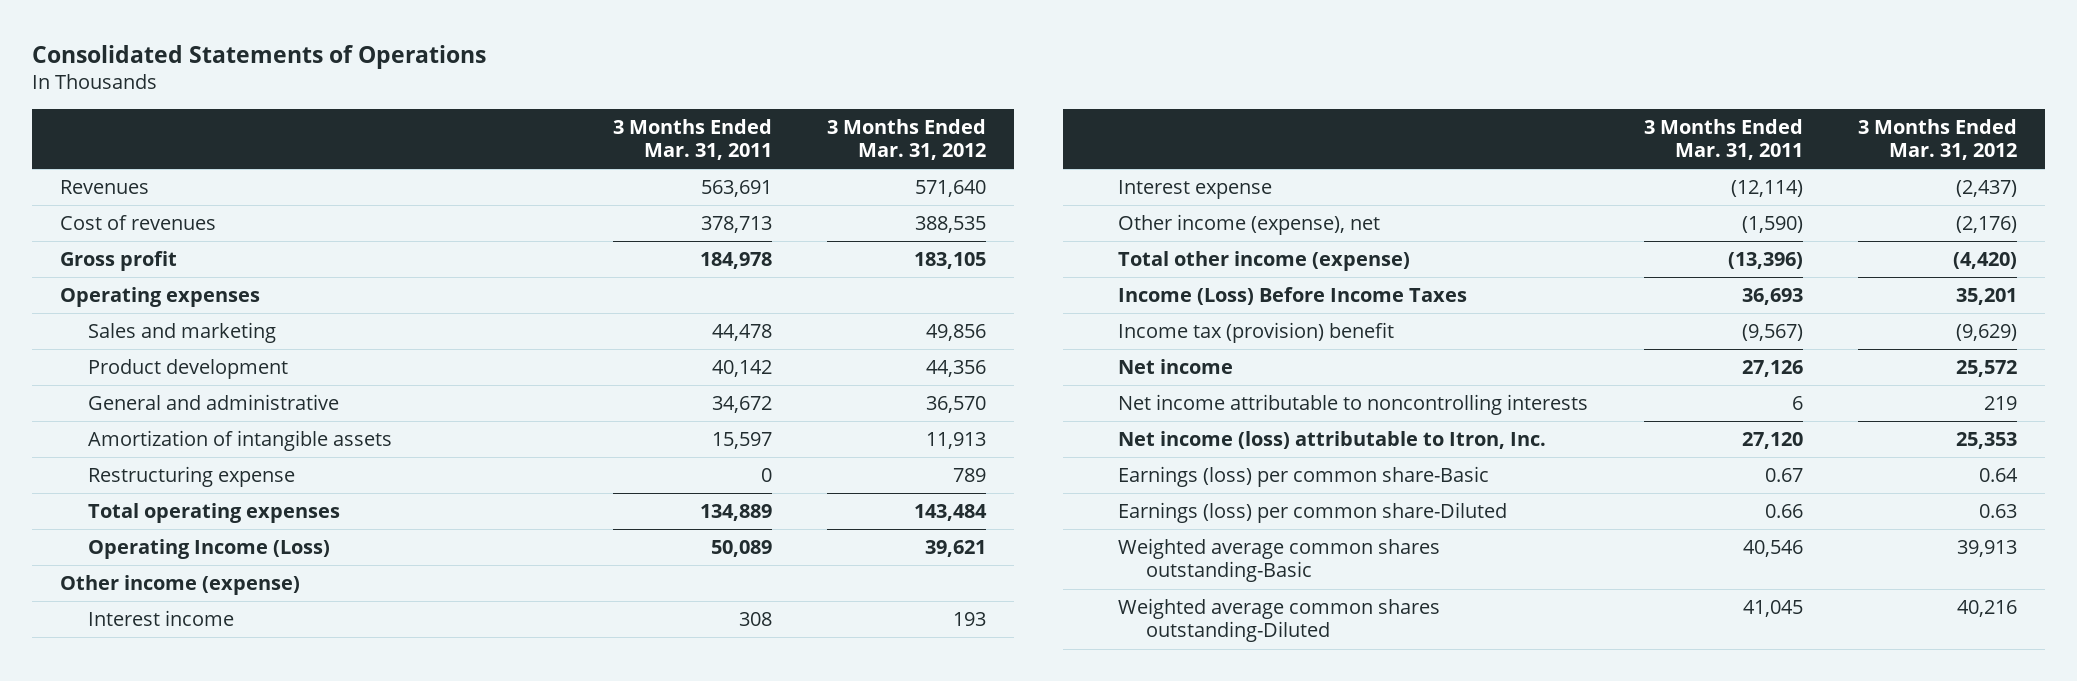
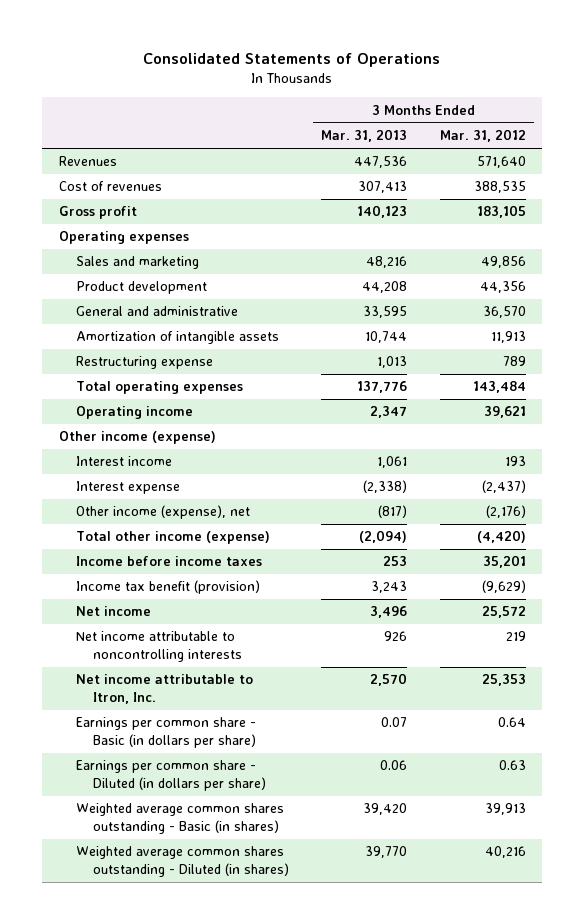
[612,118,772,161] 3 Months Ended Mar. 31, 2011 -> none
none -> [321,129,408,143] Mar. 31, 2013
[87,539,330,560] Operating Income (Loss) -> [75,406,193,420] Operating income
[1118,287,1468,306] Income (Loss) Before Income Taxes -> [75,556,262,567] Income before income taxes
[1118,322,1395,344] Income tax (provision) benefit -> [75,580,260,595] Income tax benefit (provision)
[1118,431,1547,450] Net income (loss) attributable to Itron, Inc. -> [75,674,253,704] Net income attributable to Itron, Inc.
[1118,466,1490,488] Earnings (loss) per common share-Basic -> [75,717,256,748] Earnings per common share - Basic (in dollars per share)
[1118,502,1508,524] Earnings (loss) per common share-Diluted -> [75,760,266,791] Earnings per common share - Diluted (in dollars per share)
[1118,538,1441,583] Weighted average common shares outstanding-Basic -> [75,803,284,834] Weighted average common shares outstanding - Basic (in shares)
[1118,598,1441,643] Weighted average common shares outstanding-Diluted -> [75,846,289,877] Weighted average common shares outstanding - Diluted (in shares)

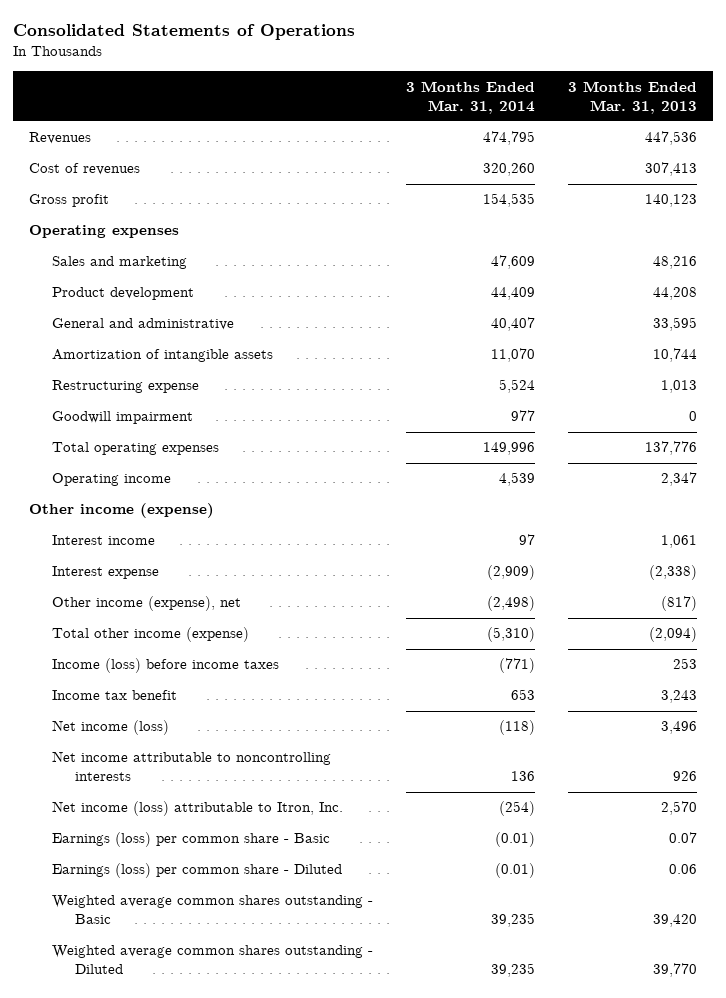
[440,129,527,143] Mar. 31, 2012 -> none
none -> [406,80,536,114] 3 Months Ended Mar. 31, 2014
none -> [52,411,194,425] Goodwill impairment
[75,556,262,567] Income before income taxes -> [52,658,280,674] Income (loss) before income taxes
[75,580,260,595] Income tax benefit (provision) -> [52,690,178,701] Income tax benefit
[75,606,151,617] Net income -> [52,720,170,736] Net income (loss)
[75,674,253,704] Net income attributable to Itron, Inc. -> [52,801,344,817] Net income (loss) attributable to Itron, Inc.
[75,717,256,748] Earnings per common share - Basic (in dollars per share) -> [52,832,331,848] Earnings (loss) per common share - Basic
[75,760,266,791] Earnings per common share - Diluted (in dollars per share) -> [52,863,343,879] Earnings (loss) per common share - Diluted
[75,803,284,834] Weighted average common shares outstanding - Basic (in shares) -> [52,895,374,925] Weighted average common shares outstanding - Basic
[75,846,289,877] Weighted average common shares outstanding - Diluted (in shares) -> [52,945,374,975] Weighted average common shares outstanding - Diluted

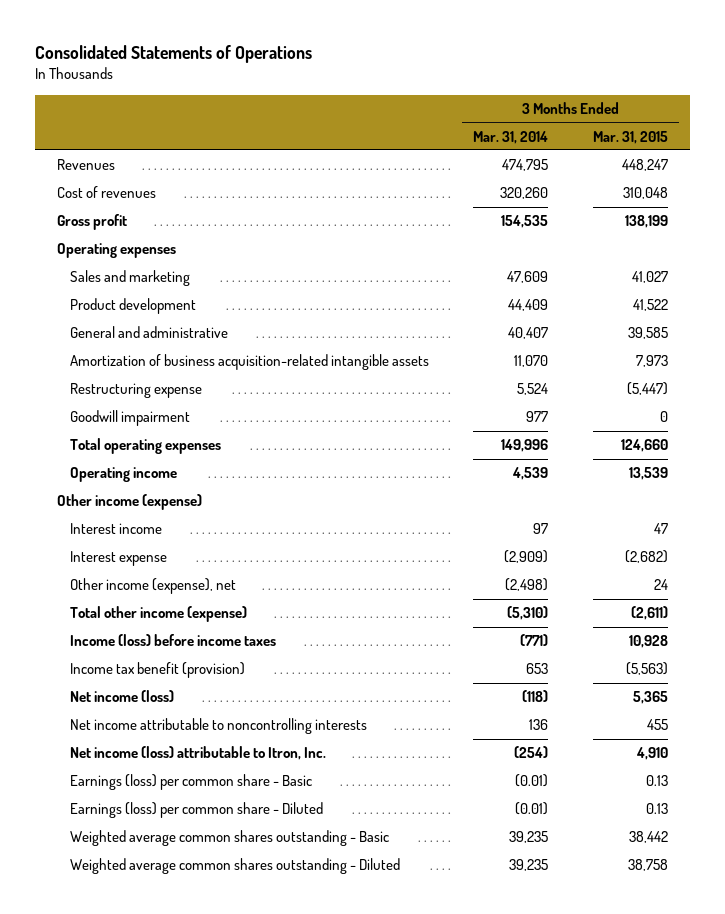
[567,80,697,114] 3 Months Ended Mar. 31, 2013 -> none
none -> [592,130,668,144] Mar. 31, 2015
[52,349,274,363] Amortization of intangible assets -> [70,354,430,371] Amortization of business acquisition-related intangible assets
[52,690,178,701] Income tax benefit -> [70,662,246,679] Income tax benefit (provision)

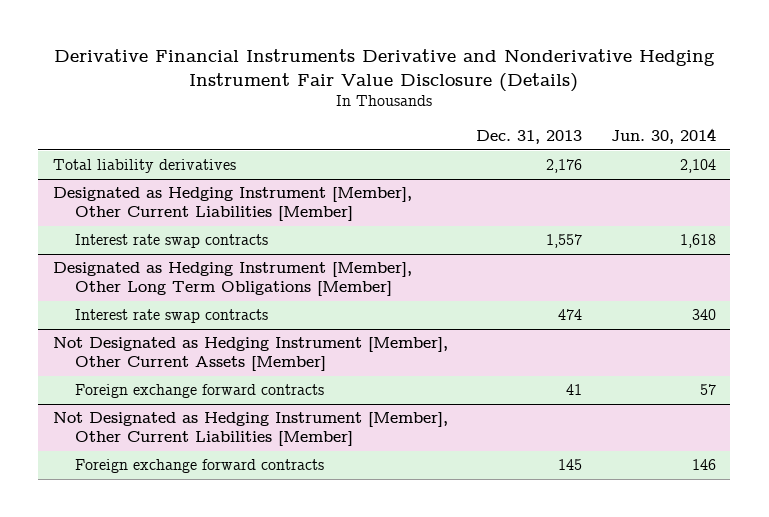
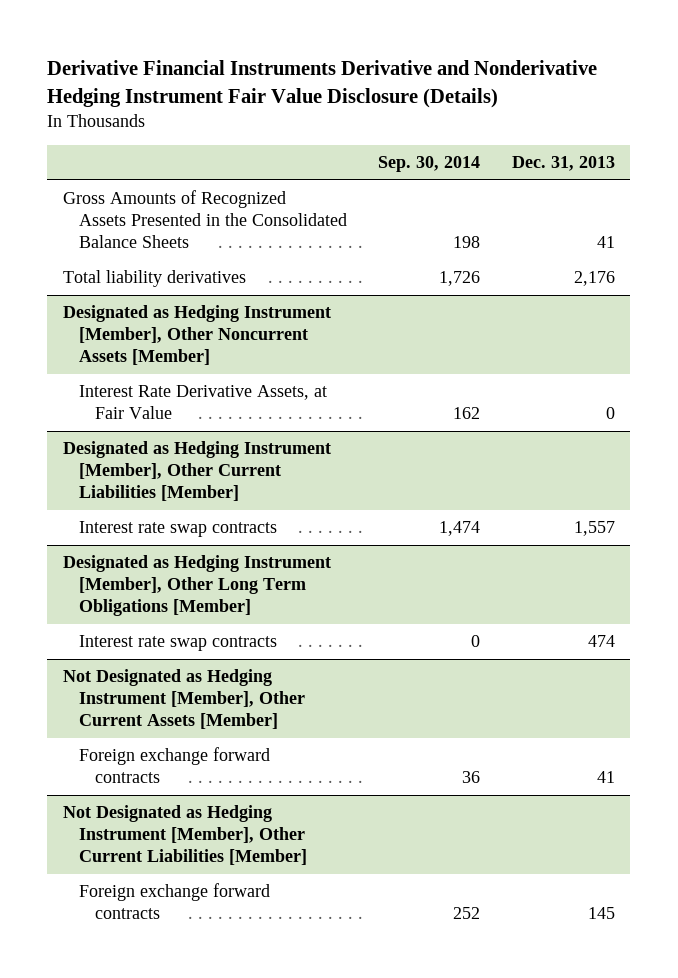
[610,128,716,145] Jun. 30, 2014 -> none
none -> [378,156,481,173] Sep. 30, 2014
none -> [63,190,347,249] Gross Amounts of Recognized Assets Presented in the Consolidated Balance Sheets
none -> [63,305,332,366] Designated as Hedging Instrument [Member], Other Noncurrent Assets [Member]
none -> [78,385,327,420] Interest Rate Derivative Assets, at Fair Value

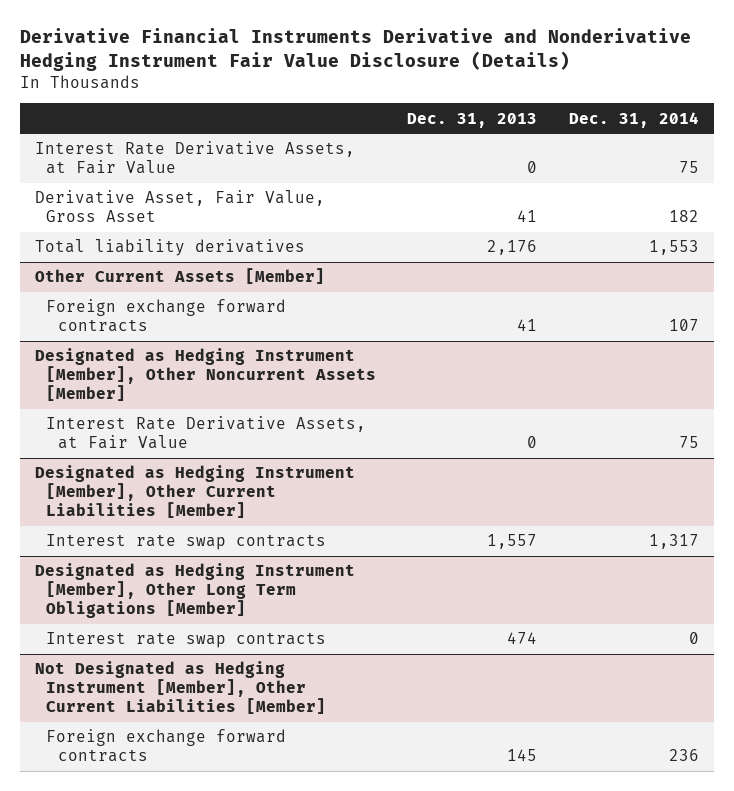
[378,156,481,173] Sep. 30, 2014 -> none
none -> [568,111,699,128] Dec. 31, 2014
none -> [35,141,356,175] Interest Rate Derivative Assets, at Fair Value
[63,190,347,249] Gross Amounts of Recognized Assets Presented in the Consolidated Balance Sheets -> [35,190,326,223] Derivative Asset, Fair Value, Gross Asset
none -> [35,268,326,285] Other Current Assets [Member]
none -> [46,299,287,333] Foreign exchange forward contracts
[63,669,305,730] Not Designated as Hedging Instrument [Member], Other Current Assets [Member] -> none
[78,747,270,784] Foreign exchange forward contracts -> none

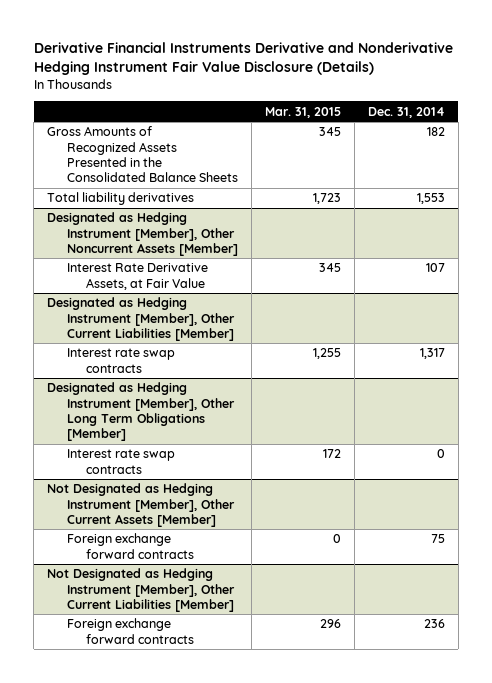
[407,112,538,128] Dec. 31, 2013 -> none
none -> [264,106,341,118] Mar. 31, 2015
[35,141,356,175] Interest Rate Derivative Assets, at Fair Value -> none
[35,190,326,223] Derivative Asset, Fair Value, Gross Asset -> [47,126,238,183] Gross Amounts of Recognized Assets Presented in the Consolidated Balance Sheets
[35,268,326,285] Other Current Assets [Member] -> none
[46,299,287,333] Foreign exchange forward contracts -> none
[678,436,699,449] 75 -> [425,263,445,273] 107
none -> [47,483,235,527] Not Designated as Hedging Instrument [Member], Other Current Assets [Member]
none -> [66,533,195,559] Foreign exchange forward contracts

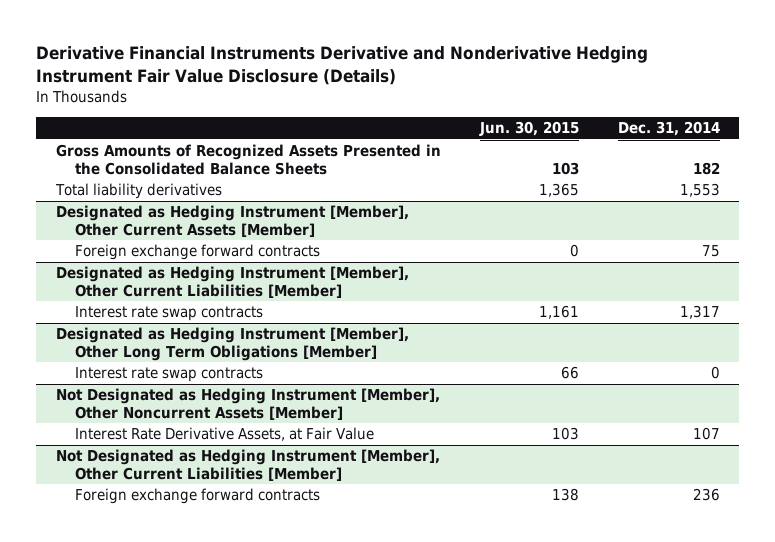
[264,106,341,118] Mar. 31, 2015 -> none
none -> [478,121,579,137] Jun. 30, 2015
[66,263,208,290] Interest Rate Derivative Assets, at Fair Value -> none
[47,212,238,256] Designated as Hedging Instrument [Member], Other Noncurrent Assets [Member] -> [55,205,409,237] Designated as Hedging Instrument [Member], Other Current Assets [Member]
none -> [74,244,320,261] Foreign exchange forward contracts
[66,533,195,559] Foreign exchange forward contracts -> none
[47,483,235,527] Not Designated as Hedging Instrument [Member], Other Current Assets [Member] -> [55,388,440,420] Not Designated as Hedging Instrument [Member], Other Noncurrent Assets [Member]
none -> [74,427,374,442] Interest Rate Derivative Assets, at Fair Value

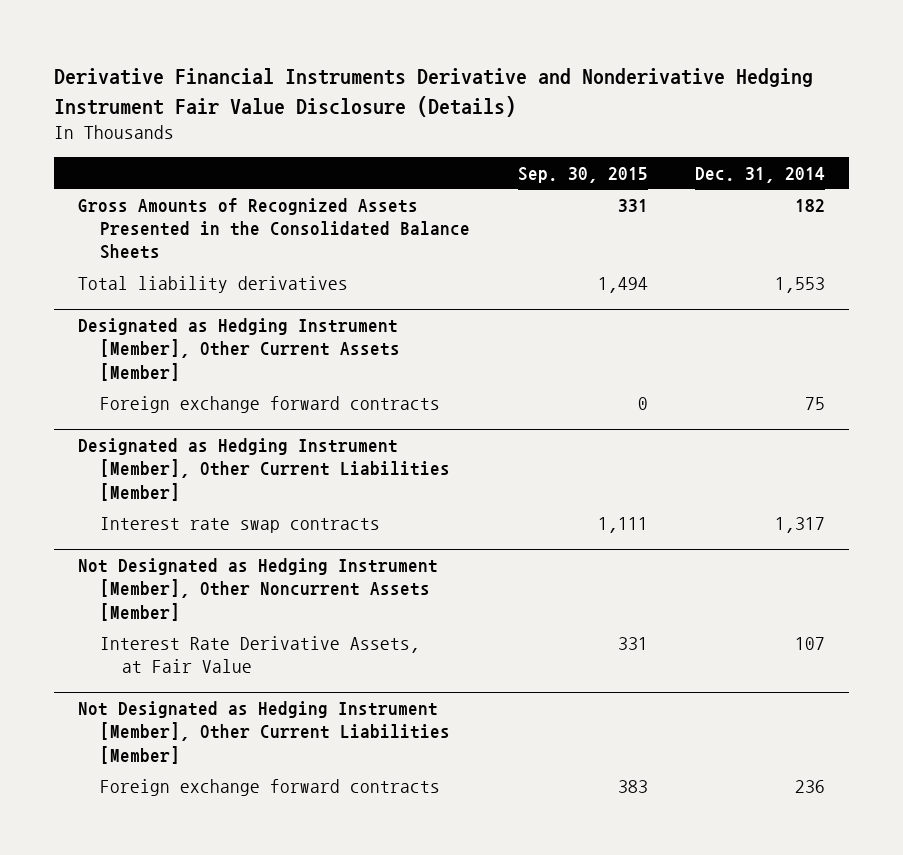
[478,121,579,137] Jun. 30, 2015 -> none
none -> [517,166,648,183] Sep. 30, 2015
[55,327,409,361] Designated as Hedging Instrument [Member], Other Long Term Obligations [Member] -> none
[74,367,263,383] Interest rate swap contracts -> none

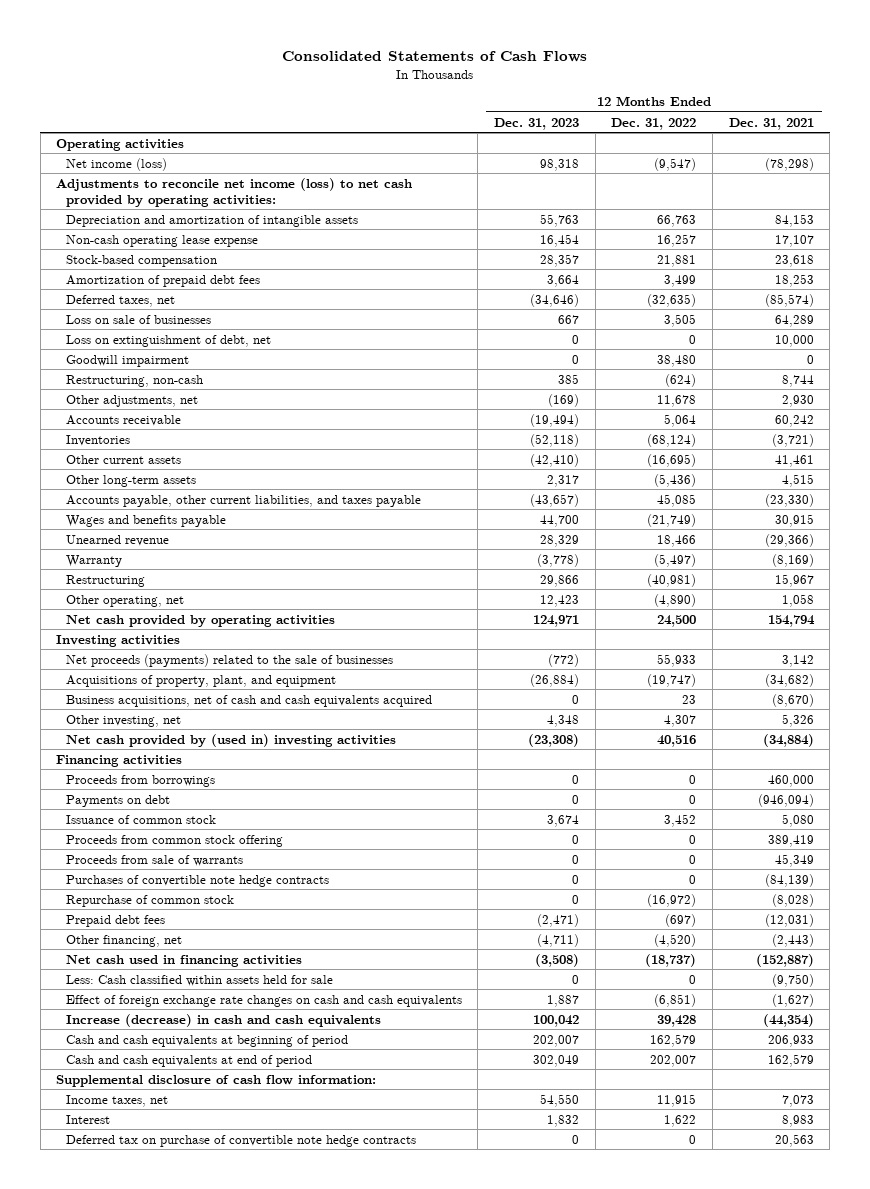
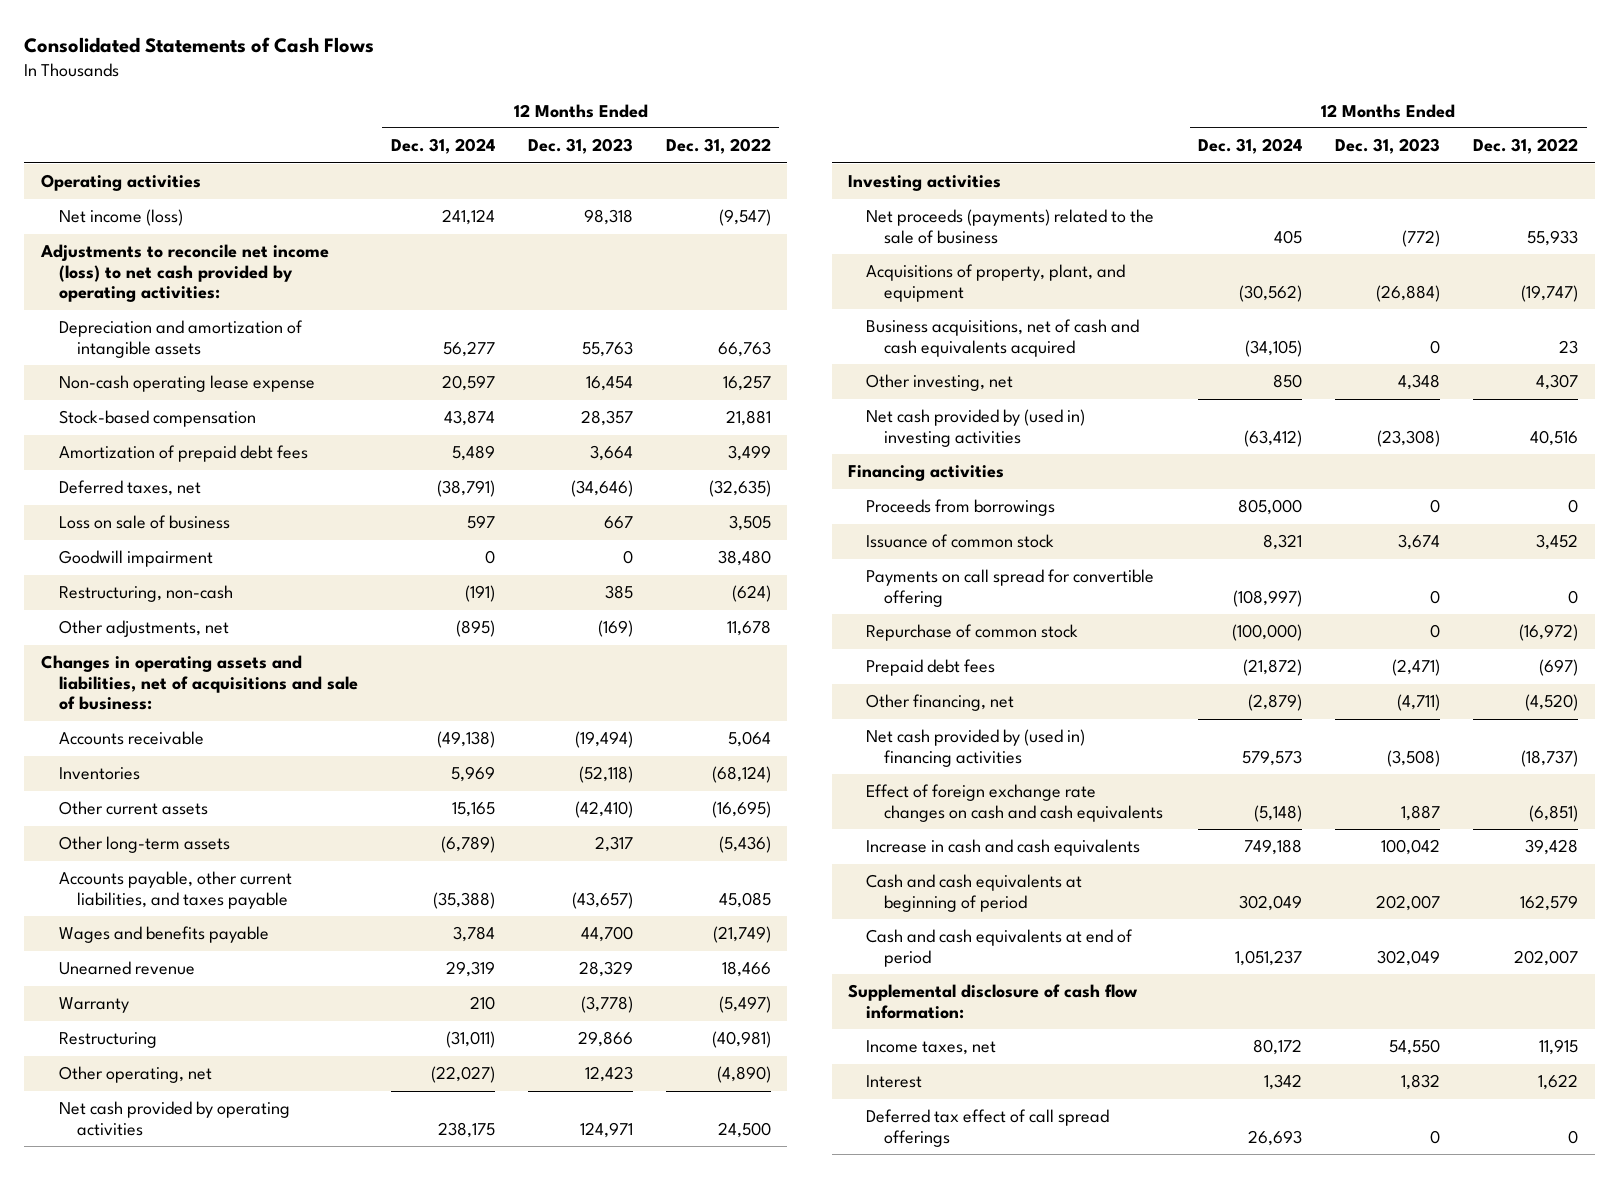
[728,117,814,130] Dec. 31, 2021 -> none
none -> [390,138,495,155] Dec. 31, 2024
[65,334,271,347] Loss on extinguishment of debt, net -> none
[65,314,211,324] Loss on sale of businesses -> [58,515,230,530] Loss on sale of business
none -> [40,655,358,711] Changes in operating assets and liabilities, net of acquisitions and sale of business:
[65,653,393,667] Net proceeds (payments) related to the sale of businesses -> [866,209,1155,244] Net proceeds (payments) related to the sale of business
[65,794,170,807] Payments on debt -> none
[65,834,283,847] Proceeds from common stock offering -> none
[65,854,243,866] Proceeds from sale of warrants -> none
[65,874,329,887] Purchases of convertible note hedge contracts -> [866,569,1155,607] Payments on call spread for convertible offering
[65,974,333,986] Less: Cash classified within assets held for sale -> none
[65,954,302,967] Net cash used in financing activities -> [866,729,1086,767] Net cash provided by (used in) financing activities
[65,1013,381,1027] Increase (decrease) in cash and cash equivalents -> [866,839,1141,857] Increase in cash and cash equivalents
[65,1134,416,1147] Deferred tax on purchase of convertible note hedge contracts -> [866,1109,1110,1147] Deferred tax effect of call spread offerings

